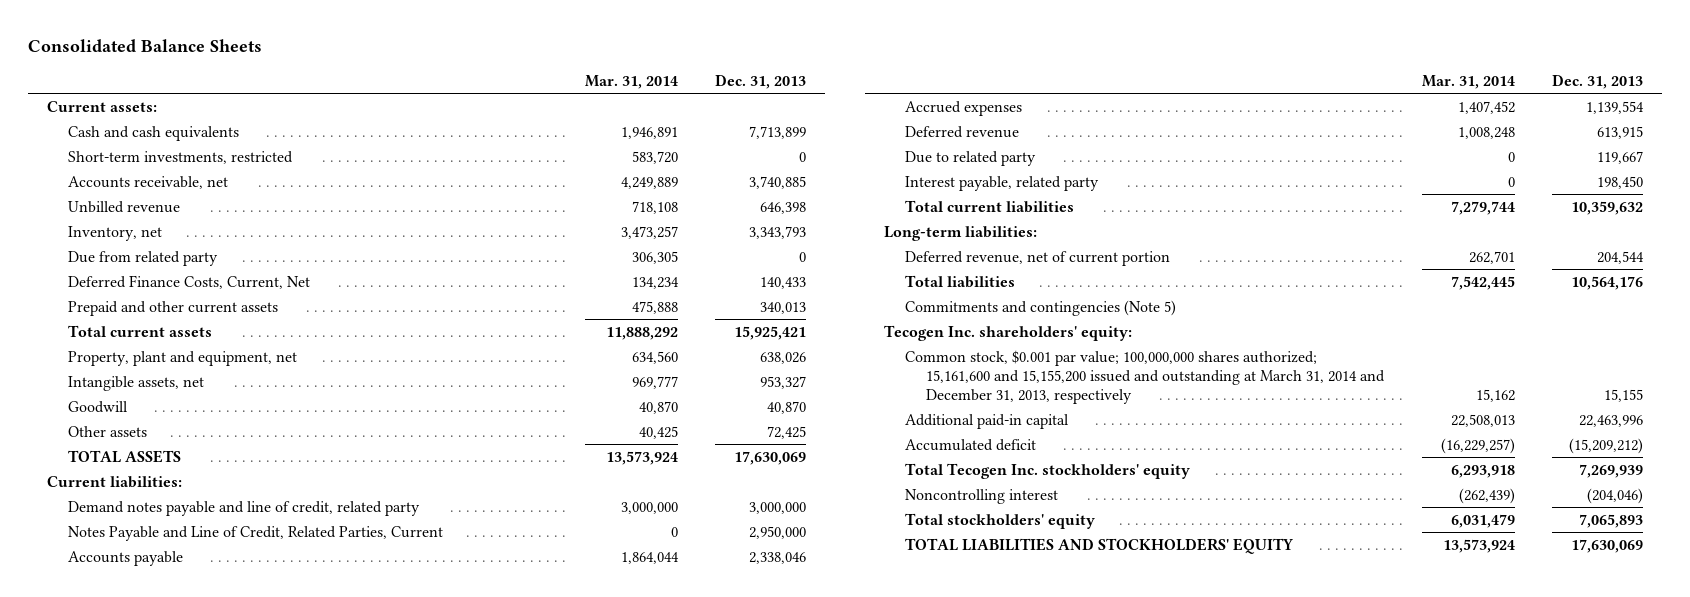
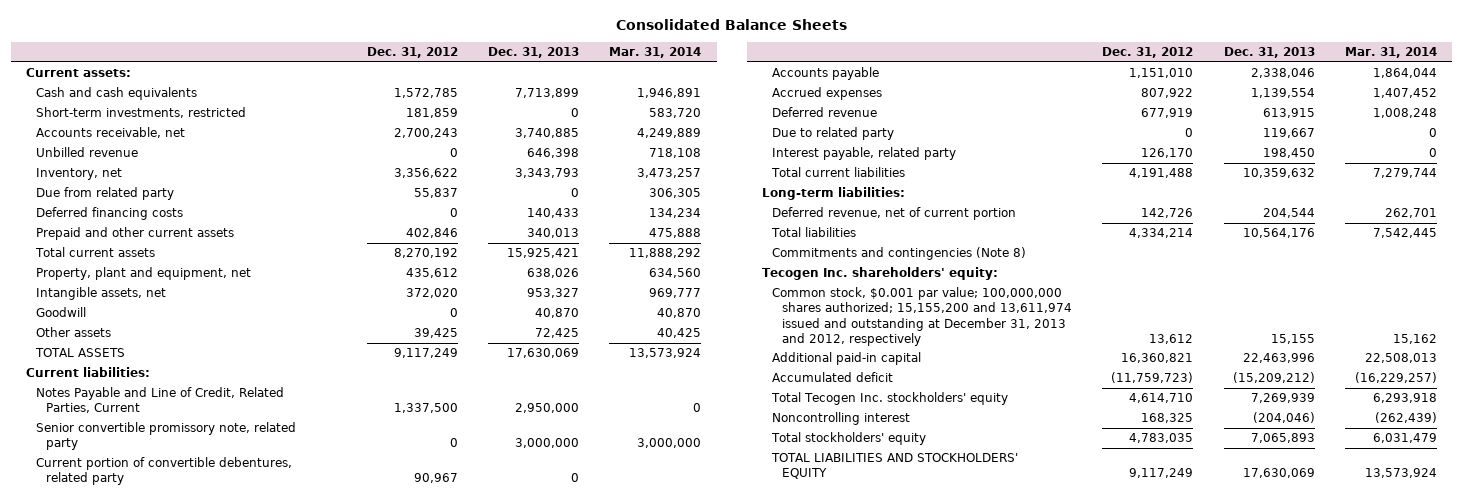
none -> [366,47,458,59] Dec. 31, 2012
[67,274,310,289] Deferred Finance Costs, Current, Net -> [36,207,184,221] Deferred financing costs
[67,500,420,516] Demand notes payable and line of credit, related party -> none
none -> [36,422,297,451] Senior convertible promissory note, related party
none -> [36,457,293,486] Current portion of convertible debentures, related party
[904,299,1176,316] Commitments and contingencies (Note 5) -> [771,247,1026,261] Commitments and contingencies (Note 8)
[904,349,1385,404] Common stock, $0.001 par value; 100,000,000 shares authorized; 15,161,600 and 15,155,200 issued and outstanding at March 31, 2014 and December 31, 2013, respectively -> [771,287,1072,346] Common stock, $0.001 par value; 100,000,000 shares authorized; 15,155,200 and 13,611,974 issued and outstanding at December 31, 2013 and 2012, respectively

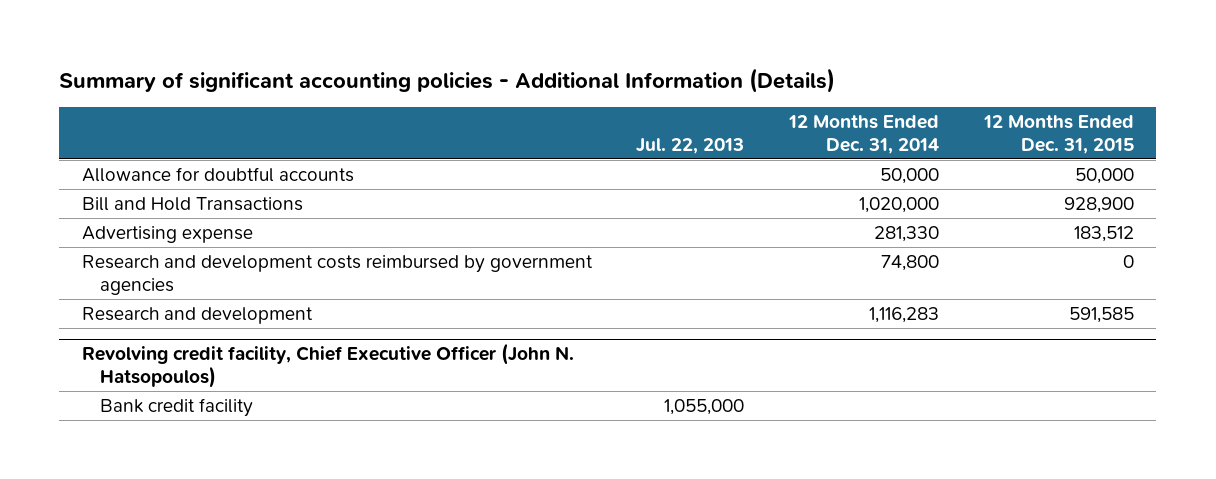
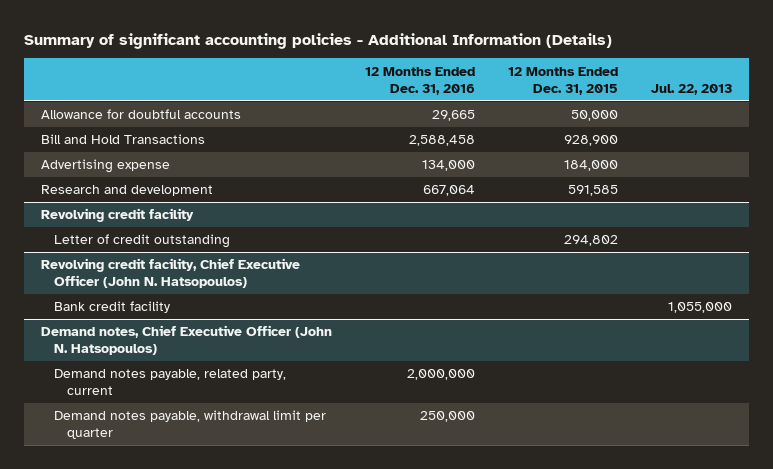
[788,115,940,155] 12 Months Ended Dec. 31, 2014 -> none
none -> [365,66,476,95] 12 Months Ended Dec. 31, 2016
[81,254,593,295] Research and development costs reimbursed by government agencies -> none
[1074,225,1135,242] 183,512 -> [564,160,619,172] 184,000
none -> [40,208,194,223] Revolving credit facility
none -> [53,234,230,249] Letter of credit outstanding
none -> [40,325,332,356] Demand notes, Chief Executive Officer (John N. Hatsopoulos)
none -> [53,369,286,396] Demand notes payable, related party, current
none -> [53,410,326,440] Demand notes payable, withdrawal limit per quarter

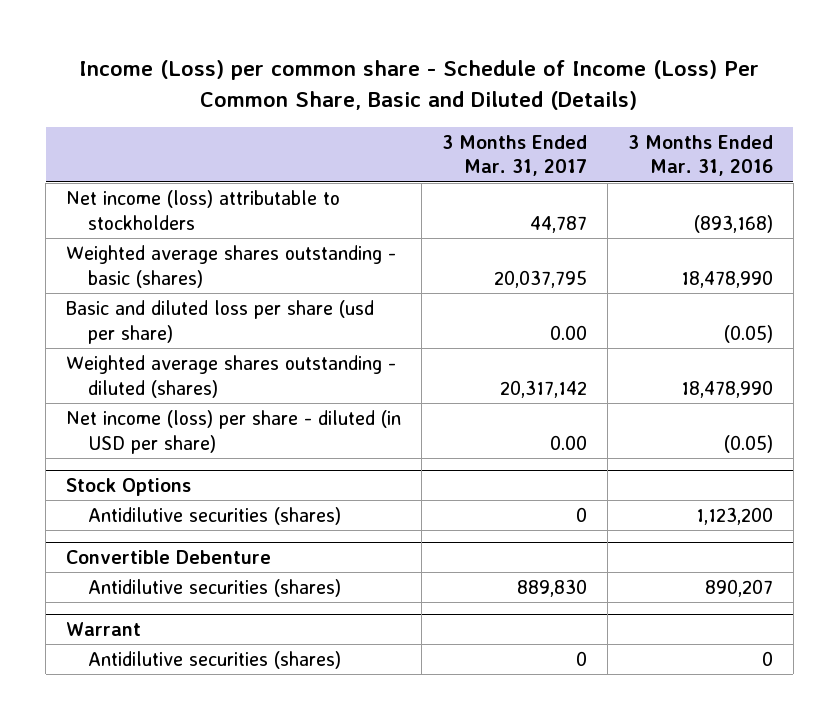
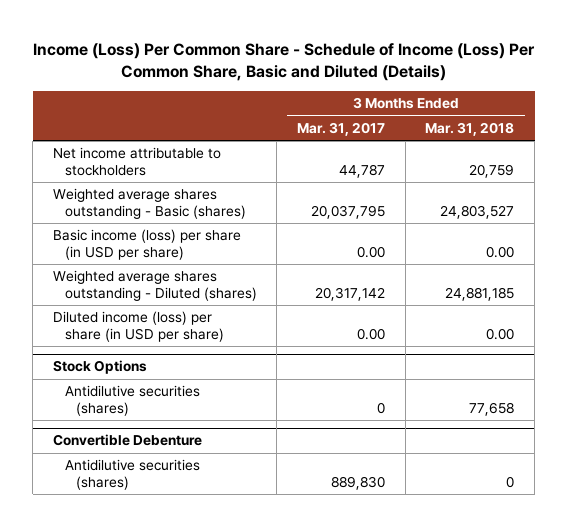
[79,60,760,111] Income (Loss) per common share - Schedule of Income (Loss) Per Common Share, Basic and Diluted (Details) -> [32,42,535,81] Income (Loss) Per Common Share - Schedule of Income (Loss) Per Common Share, Basic and Diluted (Details)
[627,134,773,177] 3 Months Ended Mar. 31, 2016 -> none
none -> [425,121,515,136] Mar. 31, 2018
[66,189,341,230] Net income (loss) attributable to stockholders -> [53,147,222,176] Net income attributable to stockholders
[66,244,397,288] Weighted average shares outstanding - basic (shares) -> [53,188,246,219] Weighted average shares outstanding - Basic (shares)
[66,299,375,344] Basic and diluted loss per share (usd per share) -> [53,229,242,260] Basic income (loss) per share (in USD per share)
[66,354,397,398] Weighted average shares outstanding - diluted (shares) -> [53,270,257,301] Weighted average shares outstanding - Diluted (shares)
[66,409,402,454] Net income (loss) per share - diluted (in USD per share) -> [53,311,224,342] Diluted income (loss) per share (in USD per share)
[66,622,142,637] Warrant -> none
[88,650,342,669] Antidilutive securities (shares) -> none

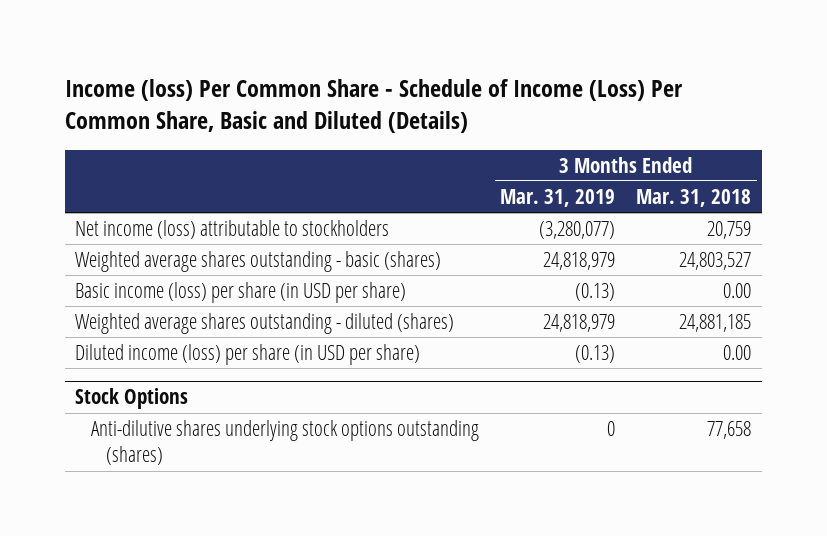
[32,42,535,81] Income (Loss) Per Common Share - Schedule of Income (Loss) Per Common Share, Basic and Diluted (Details) -> [64,78,683,133] Income (loss) Per Common Share - Schedule of Income (Loss) Per Common Share, Basic and Diluted (Details)
[297,121,386,136] Mar. 31, 2017 -> none
none -> [500,189,616,208] Mar. 31, 2019
[53,147,222,176] Net income attributable to stockholders -> [75,220,390,240] Net income (loss) attributable to stockholders
[53,188,246,219] Weighted average shares outstanding - Basic (shares) -> [75,251,442,273] Weighted average shares outstanding - basic (shares)
[53,270,257,301] Weighted average shares outstanding - Diluted (shares) -> [75,313,455,335] Weighted average shares outstanding - diluted (shares)
[53,434,203,447] Convertible Debenture -> none
[64,459,200,490] Antidilutive securities (shares) -> none
[64,385,200,416] Antidilutive securities (shares) -> [90,420,479,466] Anti-dilutive shares underlying stock options outstanding (shares)

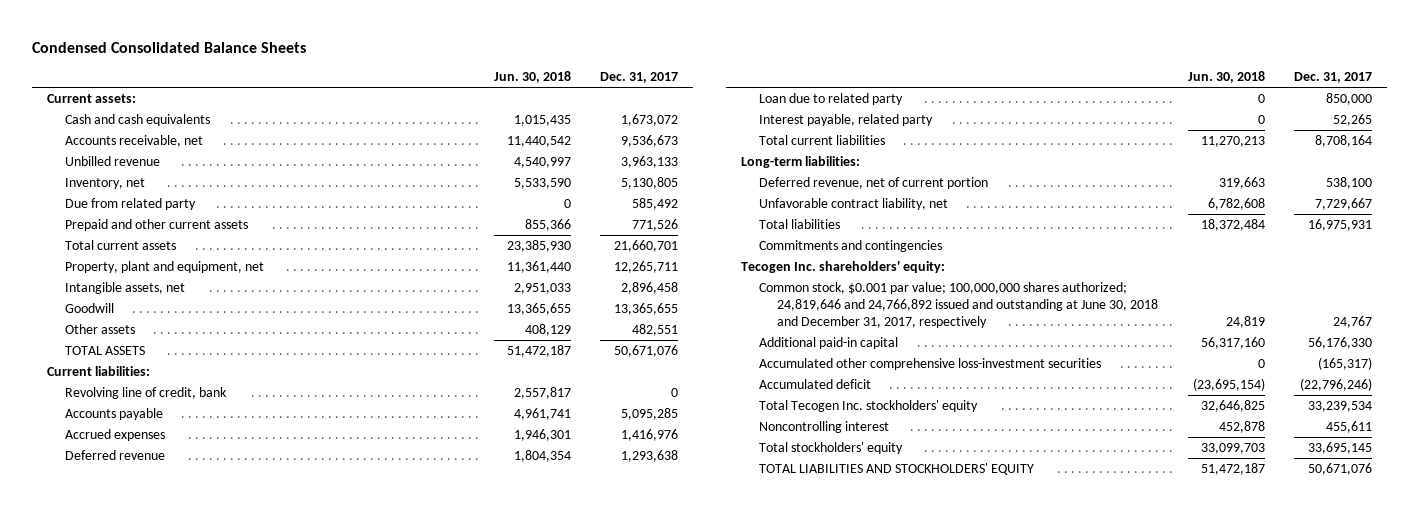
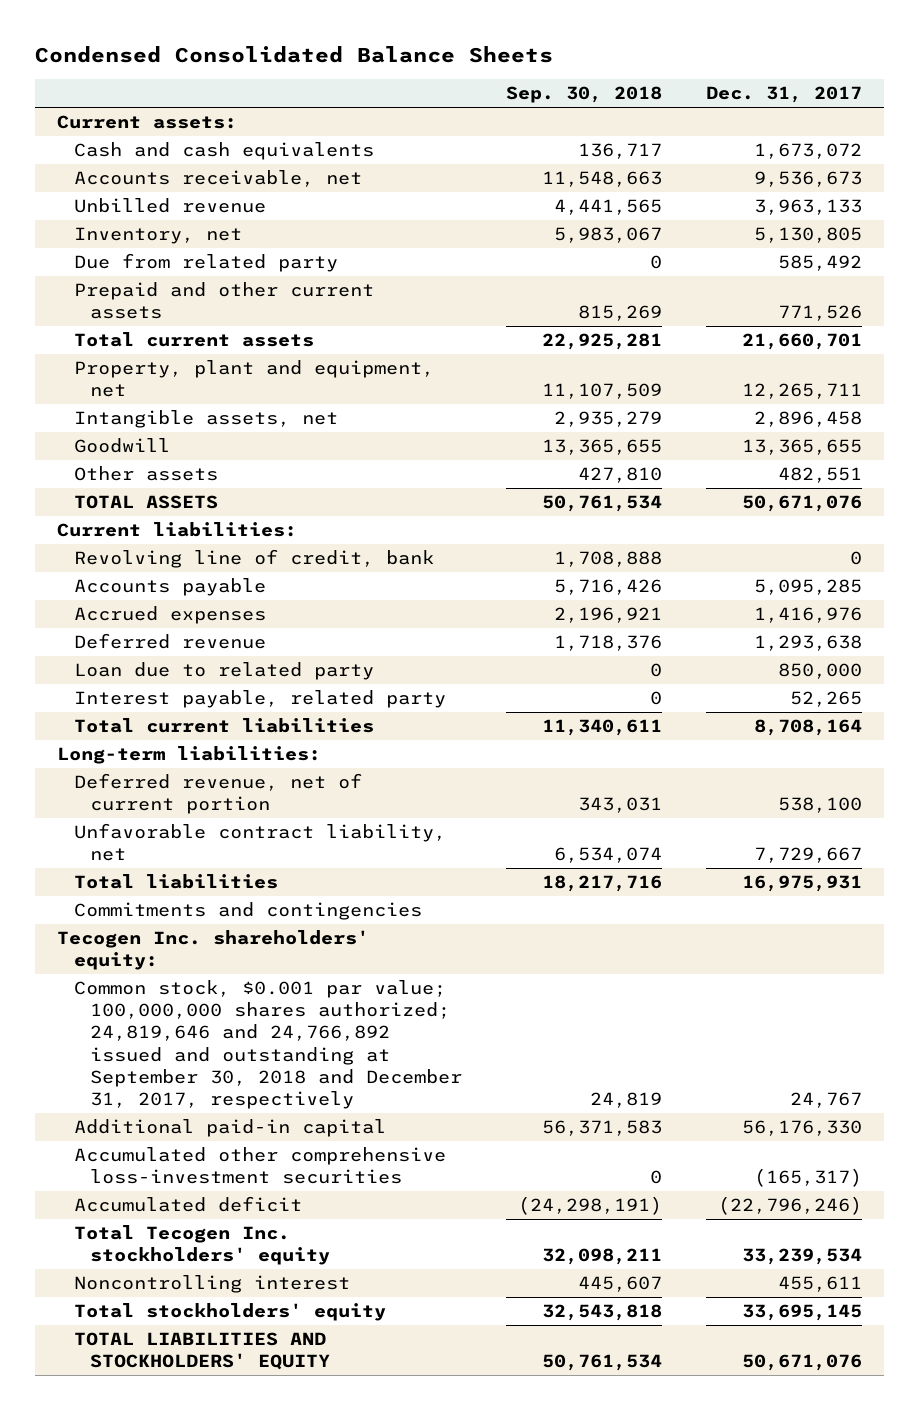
[493,71,571,84] Jun. 30, 2018 -> none
none -> [505,86,662,104] Sep. 30, 2018
[759,281,1159,328] Common stock, $0.001 par value; 100,000,000 shares authorized; 24,819,646 and 24,766,892 issued and outstanding at June 30, 2018 and December 31, 2017, respectively -> [73,979,463,1110] Common stock, $0.001 par value; 100,000,000 shares authorized; 24,819,646 and 24,766,892 issued and outstanding at September 30, 2018 and December 31, 2017, respectively

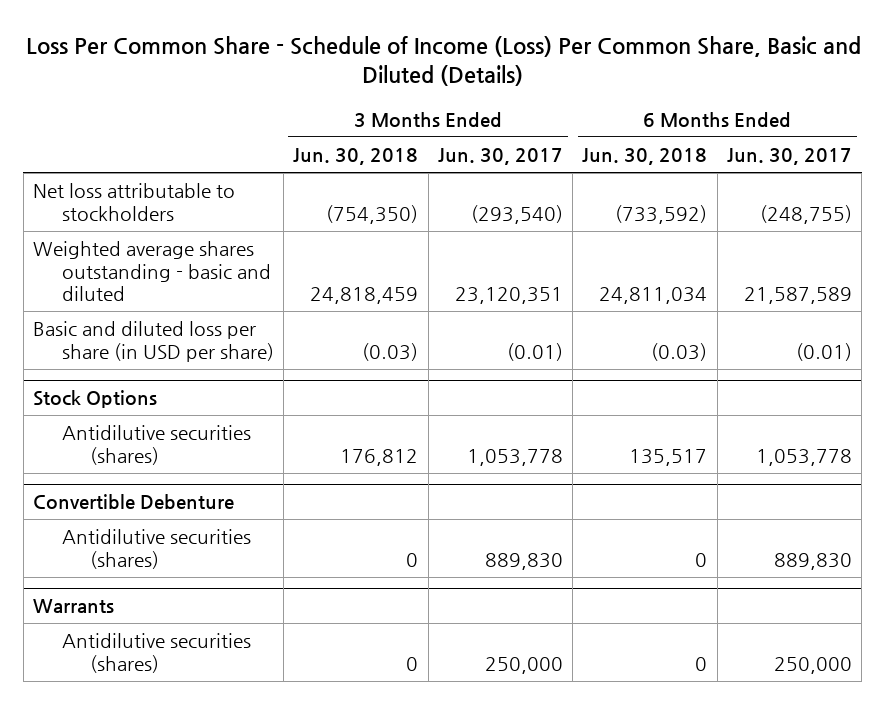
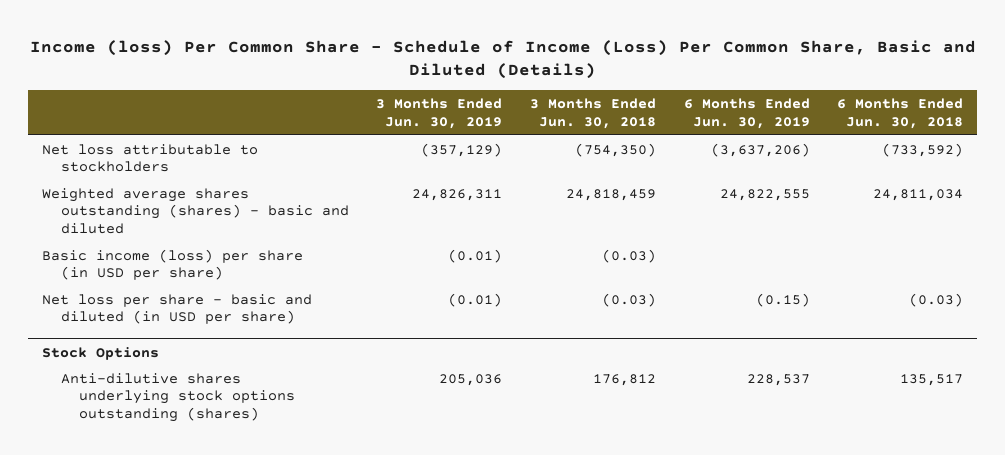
[25,35,861,87] Loss Per Common Share - Schedule of Income (Loss) Per Common Share, Basic and Diluted (Details) -> [29,39,976,80] Income (loss) Per Common Share - Schedule of Income (Loss) Per Common Share, Basic and Diluted (Details)
[437,148,563,166] Jun. 30, 2017 -> none
[727,148,853,166] Jun. 30, 2017 -> none
none -> [376,98,503,129] 3 Months Ended Jun. 30, 2019
none -> [683,98,810,129] 6 Months Ended Jun. 30, 2019
[32,241,271,302] Weighted average shares outstanding - basic and diluted -> [41,187,349,235] Weighted average shares outstanding (shares) - basic and diluted
none -> [41,248,303,281] Basic income (loss) per share (in USD per share)
[32,321,274,362] Basic and diluted loss per share (in USD per share) -> [41,293,312,325] Net loss per share - basic and diluted (in USD per share)
[32,494,234,510] Convertible Debenture -> none
[61,529,251,569] Antidilutive securities (shares) -> none
[32,599,114,614] Warrants -> none
[61,633,251,673] Antidilutive securities (shares) -> none
[61,425,251,465] Antidilutive securities (shares) -> [60,372,296,423] Anti-dilutive shares underlying stock options outstanding (shares)

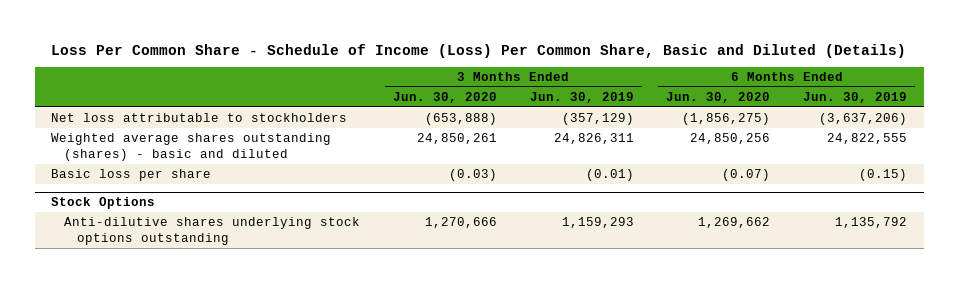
[29,39,976,80] Income (loss) Per Common Share - Schedule of Income (Loss) Per Common Share, Basic and Diluted (Details) -> [51,43,907,58] Loss Per Common Share - Schedule of Income (Loss) Per Common Share, Basic and Diluted (Details)
[529,98,656,129] 3 Months Ended Jun. 30, 2018 -> none
[837,98,964,129] 6 Months Ended Jun. 30, 2018 -> none
none -> [392,92,497,104] Jun. 30, 2020
none -> [666,92,771,104] Jun. 30, 2020
[41,248,303,281] Basic income (loss) per share (in USD per share) -> none
[41,293,312,325] Net loss per share - basic and diluted (in USD per share) -> [51,169,212,182] Basic loss per share
[60,372,296,423] Anti-dilutive shares underlying stock options outstanding (shares) -> [64,217,361,246] Anti-dilutive shares underlying stock options outstanding
[439,373,503,386] 205,036 -> [561,217,634,229] 1,159,293
[746,373,810,386] 228,537 -> [835,217,908,229] 1,135,792

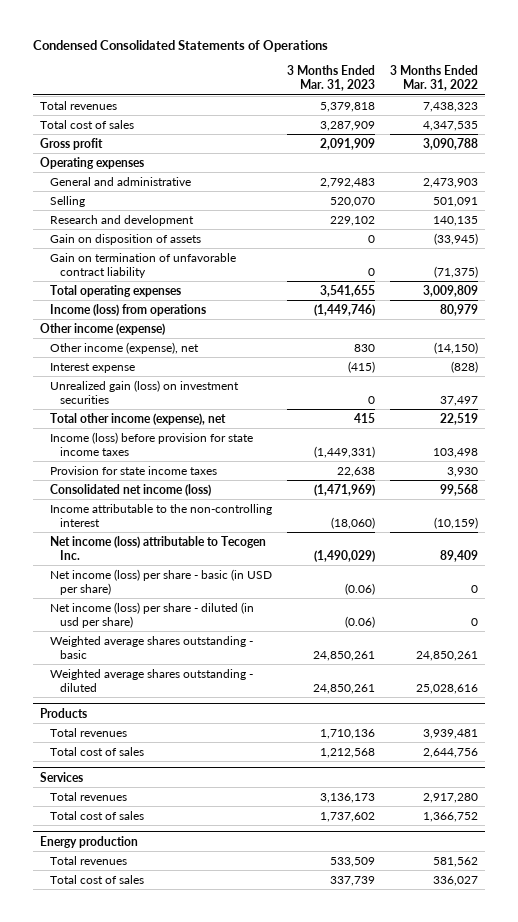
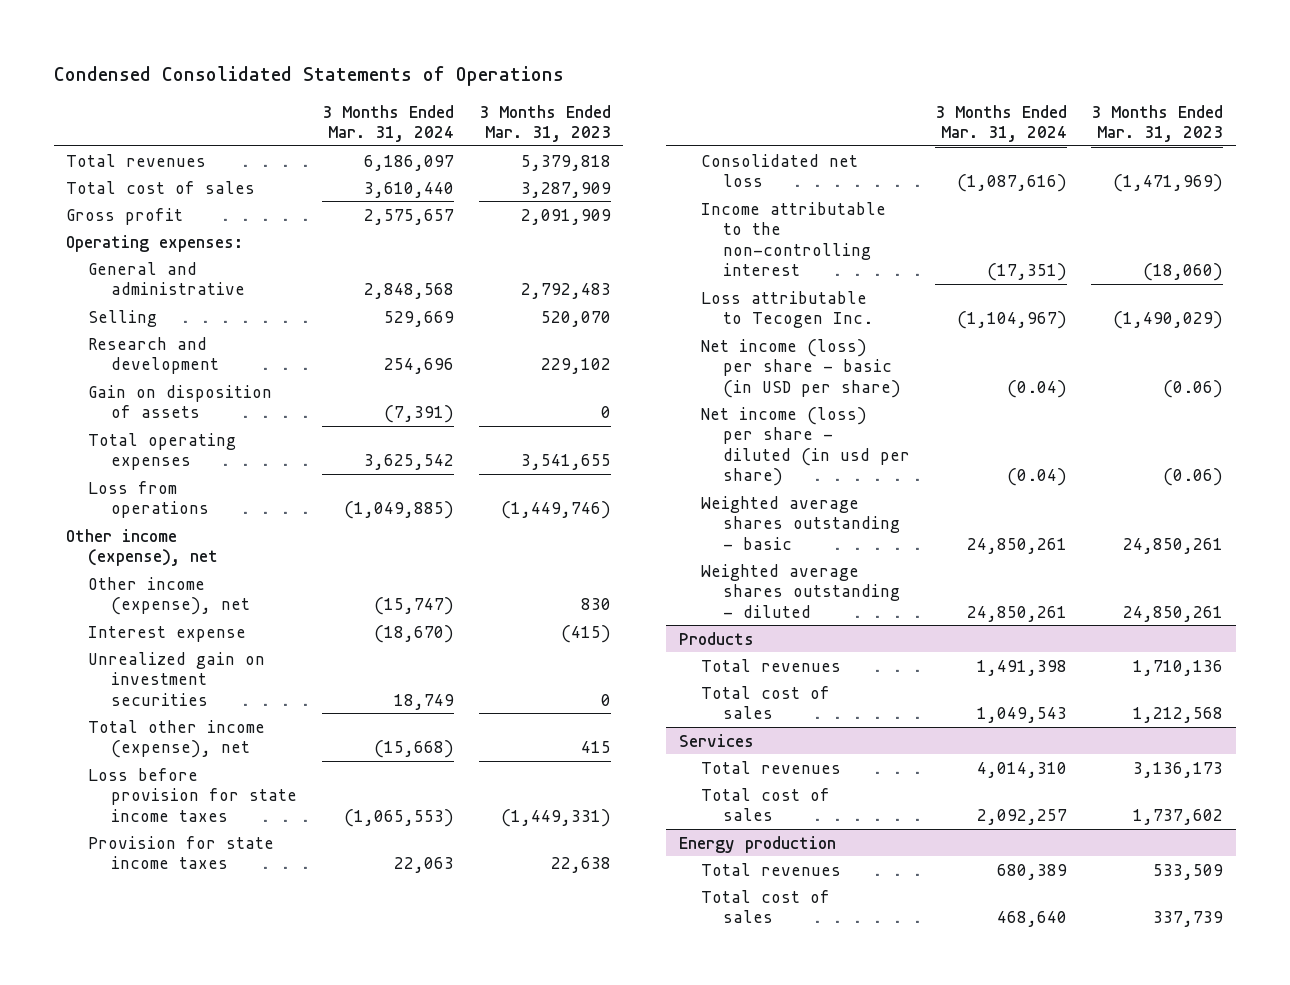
[389,65,478,92] 3 Months Ended Mar. 31, 2022 -> none
none -> [322,104,455,143] 3 Months Ended Mar. 31, 2024
[40,156,145,169] Operating expenses -> [66,234,244,252] Operating expenses:
[50,252,237,278] Gain on termination of unfavorable contract liability -> none
[50,303,207,316] Income (loss) from operations -> [88,480,209,519] Loss from operations
[40,322,166,335] Other income (expense) -> [66,528,219,567] Other income (expense), net
[50,379,240,404] Unrealized gain (loss) on investment securities -> [88,651,266,706] Unrealized gain on investment securities
[50,431,254,456] Income (loss) before provision for state income taxes -> [88,767,297,822] Loss before provision for state income taxes
[50,483,212,496] Consolidated net income (loss) -> [700,153,858,188] Consolidated net loss
[50,535,267,560] Net income (loss) attributable to Tecogen Inc. -> [700,290,874,329] Loss attributable to Tecogen Inc.

